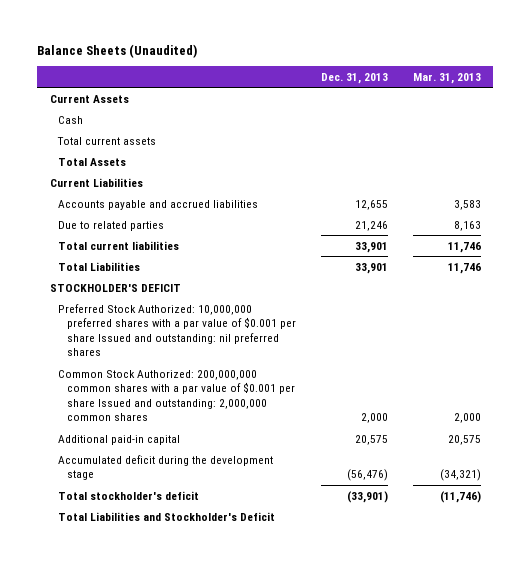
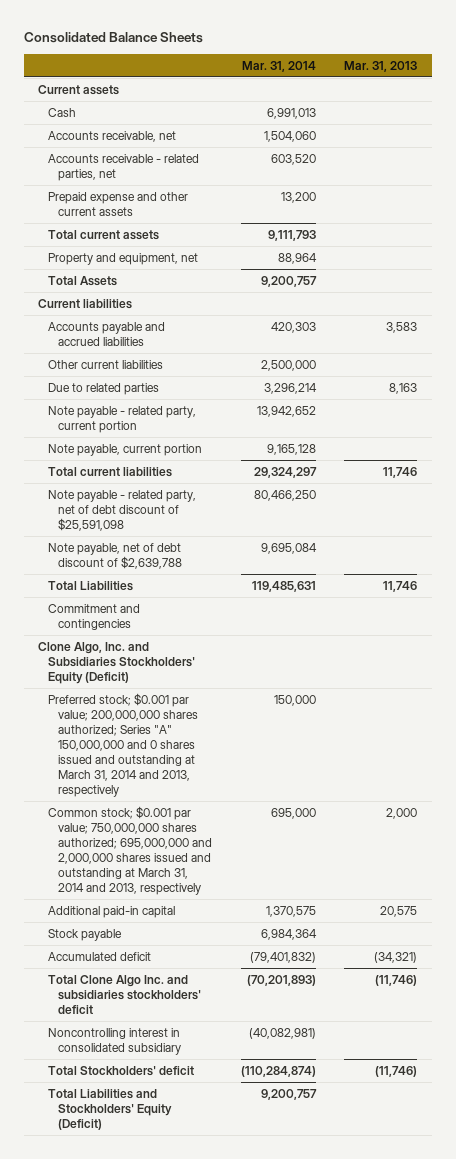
[37,43,198,58] Balance Sheets (Unaudited) -> [24,32,204,44] Consolidated Balance Sheets
[320,72,388,84] Dec. 31, 2013 -> none
none -> [241,60,316,72] Mar. 31, 2014
[49,94,129,103] Current Assets -> [38,84,120,95] Current assets
none -> [48,130,177,142] Accounts receivable, net
none -> [48,153,200,181] Accounts receivable - related parties, net
none -> [48,191,189,216] Prepaid expense and other current assets
none -> [48,252,199,265] Property and equipment, net
[49,177,143,187] Current Liabilities -> [38,298,133,309] Current liabilities
none -> [48,359,164,369] Other current liabilities
none -> [48,405,197,433] Note payable - related party, current portion
none -> [48,443,203,456] Note payable, current portion
none -> [48,489,197,531] Note payable - related party, net of debt discount of $25,591,098
none -> [48,542,182,569] Note payable, net of debt discount of $2,639,788
none -> [48,603,141,630] Commitment and contingencies
[49,283,181,292] STOCKHOLDER'S DEFICIT -> [38,641,196,684] Clone Algo, Inc. and Subsidiaries Stockholders' Equity (Deficit)
[58,303,297,357] Preferred Stock Authorized: 10,000,000 preferred shares with a par value of $0.001 per share Issued and outstanding: nil preferred shares -> [48,692,198,797] Preferred stock; $0.001 par value; 200,000,000 shares authorized; Series "A" 150,000,000 and 0 shares issued and outstanding at March 31, 2014 and 2013, respectively
[58,369,296,422] Common Stock Authorized: 200,000,000 common shares with a par value of $0.001 per share Issued and outstanding: 2,000,000 common shares -> [48,805,212,895] Common stock; $0.001 par value; 750,000,000 shares authorized; 695,000,000 and 2,000,000 shares issued and outstanding at March 31, 2014 and 2013, respectively
none -> [48,928,123,941] Stock payable
[58,454,274,481] Accumulated deficit during the development stage -> [48,951,152,961] Accumulated deficit
[58,490,200,500] Total stockholder's deficit -> [48,974,201,1014] Total Clone Algo Inc. and subsidiaries stockholders' deficit
none -> [48,1027,181,1055] Noncontrolling interest in consolidated subsidiary
none -> [48,1065,195,1076] Total Stockholders' deficit
[58,511,276,521] Total Liabilities and Stockholder's Deficit -> [48,1088,172,1130] Total Liabilities and Stockholders' Equity (Deficit)

